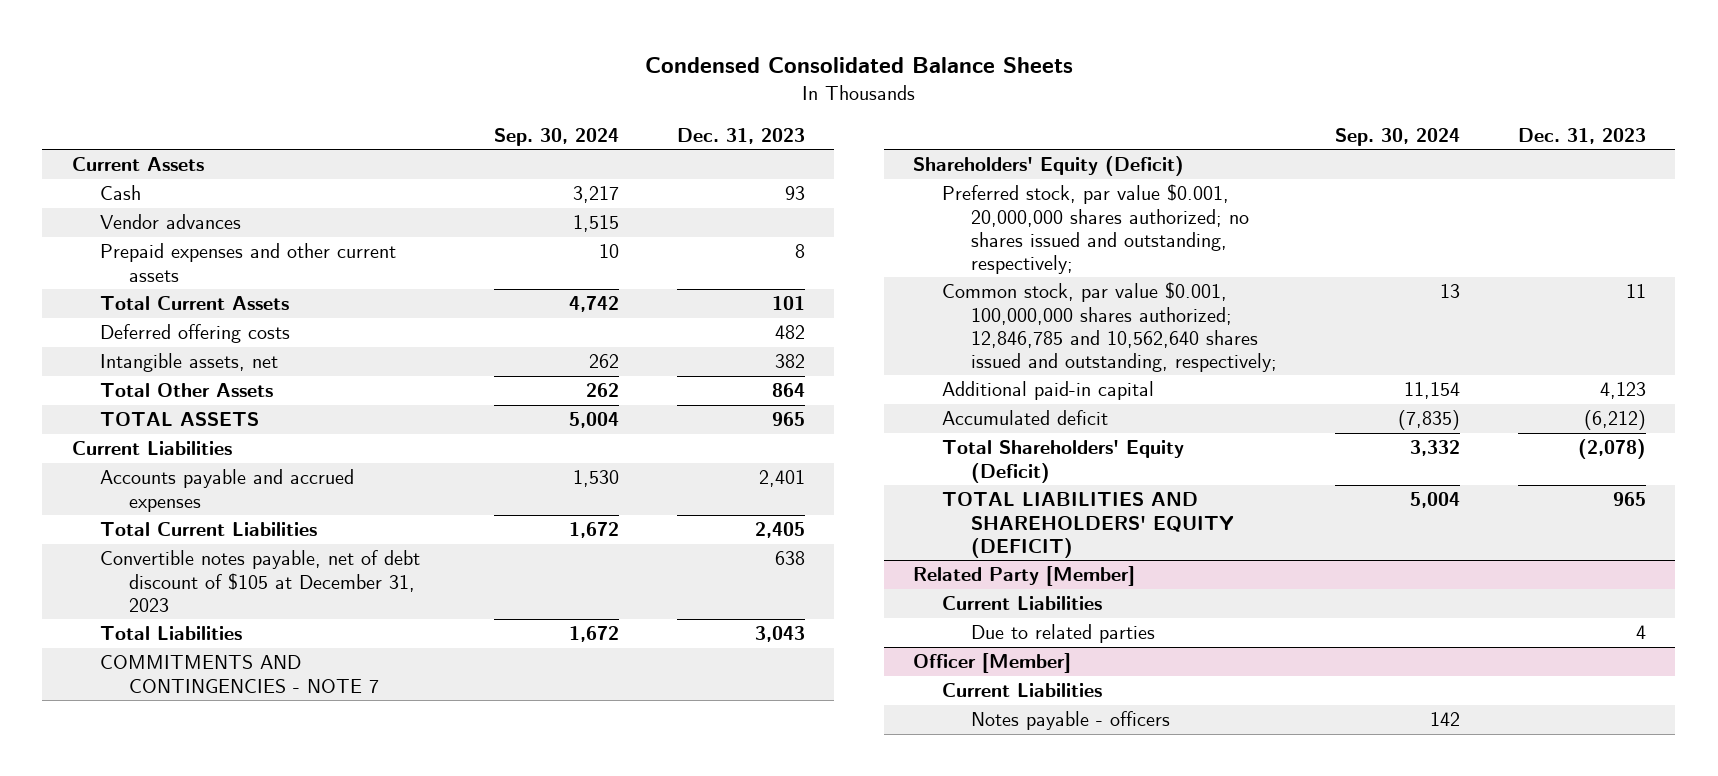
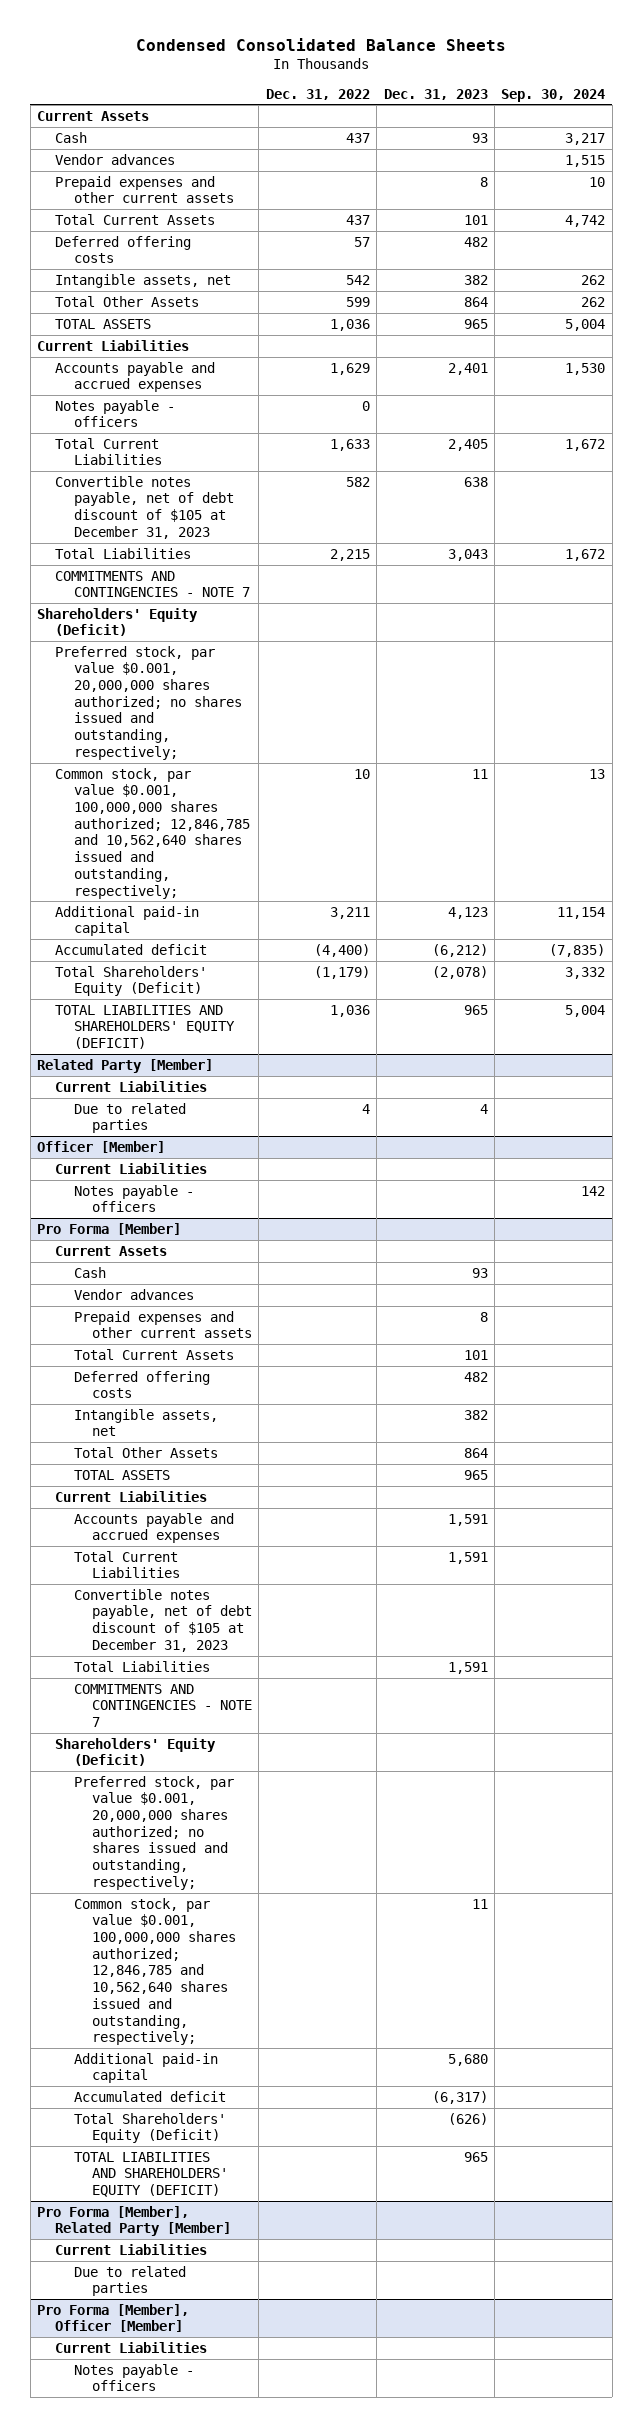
none -> [265,88,370,100] Dec. 31, 2022
none -> [55,399,176,428] Notes payable - officers
none -> [37,1222,182,1235] Pro Forma [Member]
none -> [55,1245,168,1256] Current Assets
none -> [73,1266,106,1278] Cash
none -> [73,1288,194,1300] Vendor advances
none -> [73,1310,252,1339] Prepaid expenses and other current assets
none -> [73,1348,234,1360] Total Current Assets
none -> [73,1370,210,1399] Deferred offering costs
none -> [73,1408,218,1437] Intangible assets, net
none -> [73,1446,218,1458] Total Other Assets
none -> [73,1469,170,1480] TOTAL ASSETS
none -> [55,1490,208,1502] Current Liabilities
none -> [73,1512,234,1544] Accounts payable and accrued expenses
none -> [73,1550,180,1579] Total Current Liabilities
none -> [73,1588,252,1652] Convertible notes payable, net of debt discount of $105 at December 31, 2023
none -> [73,1660,210,1672] Total Liabilities
none -> [73,1683,252,1728] COMMITMENTS AND CONTINGENCIES - NOTE 7
none -> [55,1737,217,1767] Shareholders' Equity (Deficit)
none -> [73,1775,234,1890] Preferred stock, par value $0.001, 20,000,000 shares authorized; no shares issued and outstanding, respectively;
none -> [73,1897,236,2046] Common stock, par value $0.001, 100,000,000 shares authorized; 12,846,785 and 10,562,640 shares issued and outstanding, respectively;
none -> [73,2052,218,2084] Additional paid-in capital
none -> [73,2090,226,2102] Accumulated deficit
none -> [73,2112,226,2144] Total Shareholders' Equity (Deficit)
none -> [73,2151,228,2198] TOTAL LIABILITIES AND SHAREHOLDERS' EQUITY (DEFICIT)
none -> [37,2205,232,2237] Pro Forma [Member], Related Party [Member]
none -> [55,2243,208,2255] Current Liabilities
none -> [73,2265,186,2297] Due to related parties
none -> [37,2303,190,2333] Pro Forma [Member], Officer [Member]
none -> [55,2341,208,2353] Current Liabilities
none -> [73,2363,194,2392] Notes payable - officers

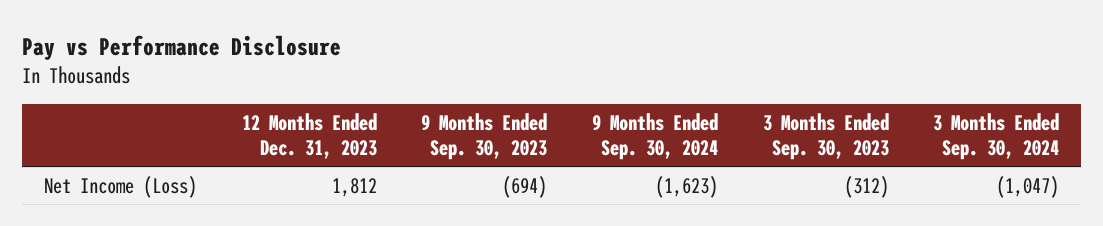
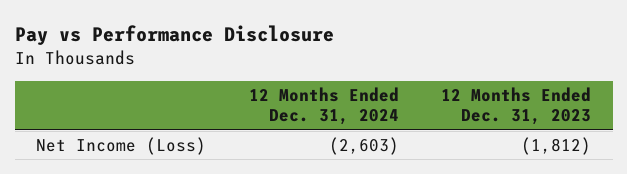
[421,112,548,161] 9 Months Ended Sep. 30, 2023 -> none
[592,112,719,161] 9 Months Ended Sep. 30, 2024 -> none
[762,112,889,161] 3 Months Ended Sep. 30, 2023 -> none
[933,112,1060,161] 3 Months Ended Sep. 30, 2024 -> none
none -> [248,87,399,126] 12 Months Ended Dec. 31, 2024
[331,177,377,197] 1,812 -> [521,137,592,156] (1,812)

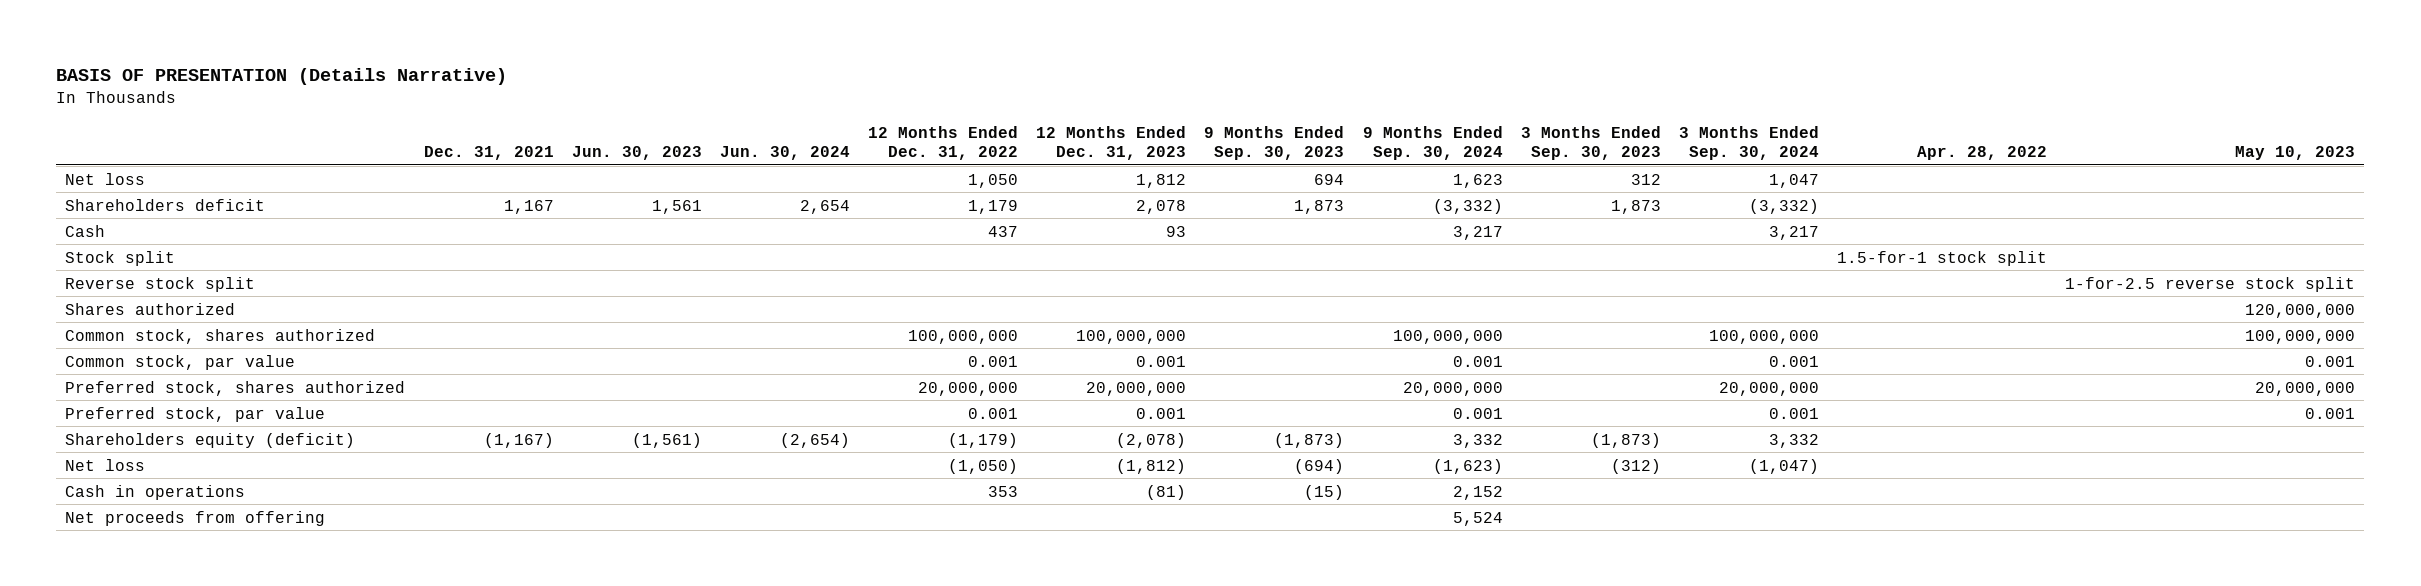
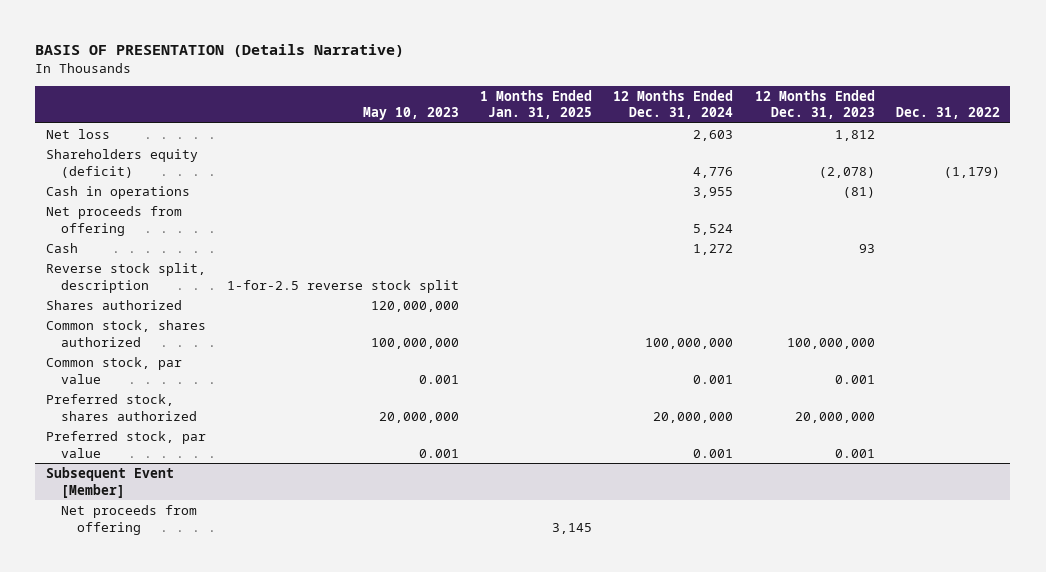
[423,145,554,160] Dec. 31, 2021 -> none
[571,145,702,160] Jun. 30, 2023 -> none
[719,145,850,160] Jun. 30, 2024 -> none
[868,126,1019,160] 12 Months Ended Dec. 31, 2022 -> none
[1204,126,1345,160] 9 Months Ended Sep. 30, 2023 -> none
[1362,126,1503,160] 9 Months Ended Sep. 30, 2024 -> none
[1520,126,1661,160] 3 Months Ended Sep. 30, 2023 -> none
[1679,126,1820,160] 3 Months Ended Sep. 30, 2024 -> none
[1917,145,2048,160] Apr. 28, 2022 -> none
none -> [480,89,593,120] 1 Months Ended Jan. 31, 2025
none -> [613,89,734,120] 12 Months Ended Dec. 31, 2024
none -> [895,107,1000,120] Dec. 31, 2022
[65,198,266,211] Shareholders deficit -> none
[65,432,356,448] Shareholders equity (deficit) -> [45,148,198,178] Shareholders equity (deficit)
[65,484,246,500] Cash in operations -> [45,185,190,199] Cash in operations
none -> [45,205,182,236] Net proceeds from offering
[65,250,176,266] Stock split -> none
[65,276,256,292] Reverse stock split -> [45,262,206,293] Reverse stock split, description
[65,458,146,471] Net loss -> none
none -> [45,466,174,498] Subsequent Event [Member]

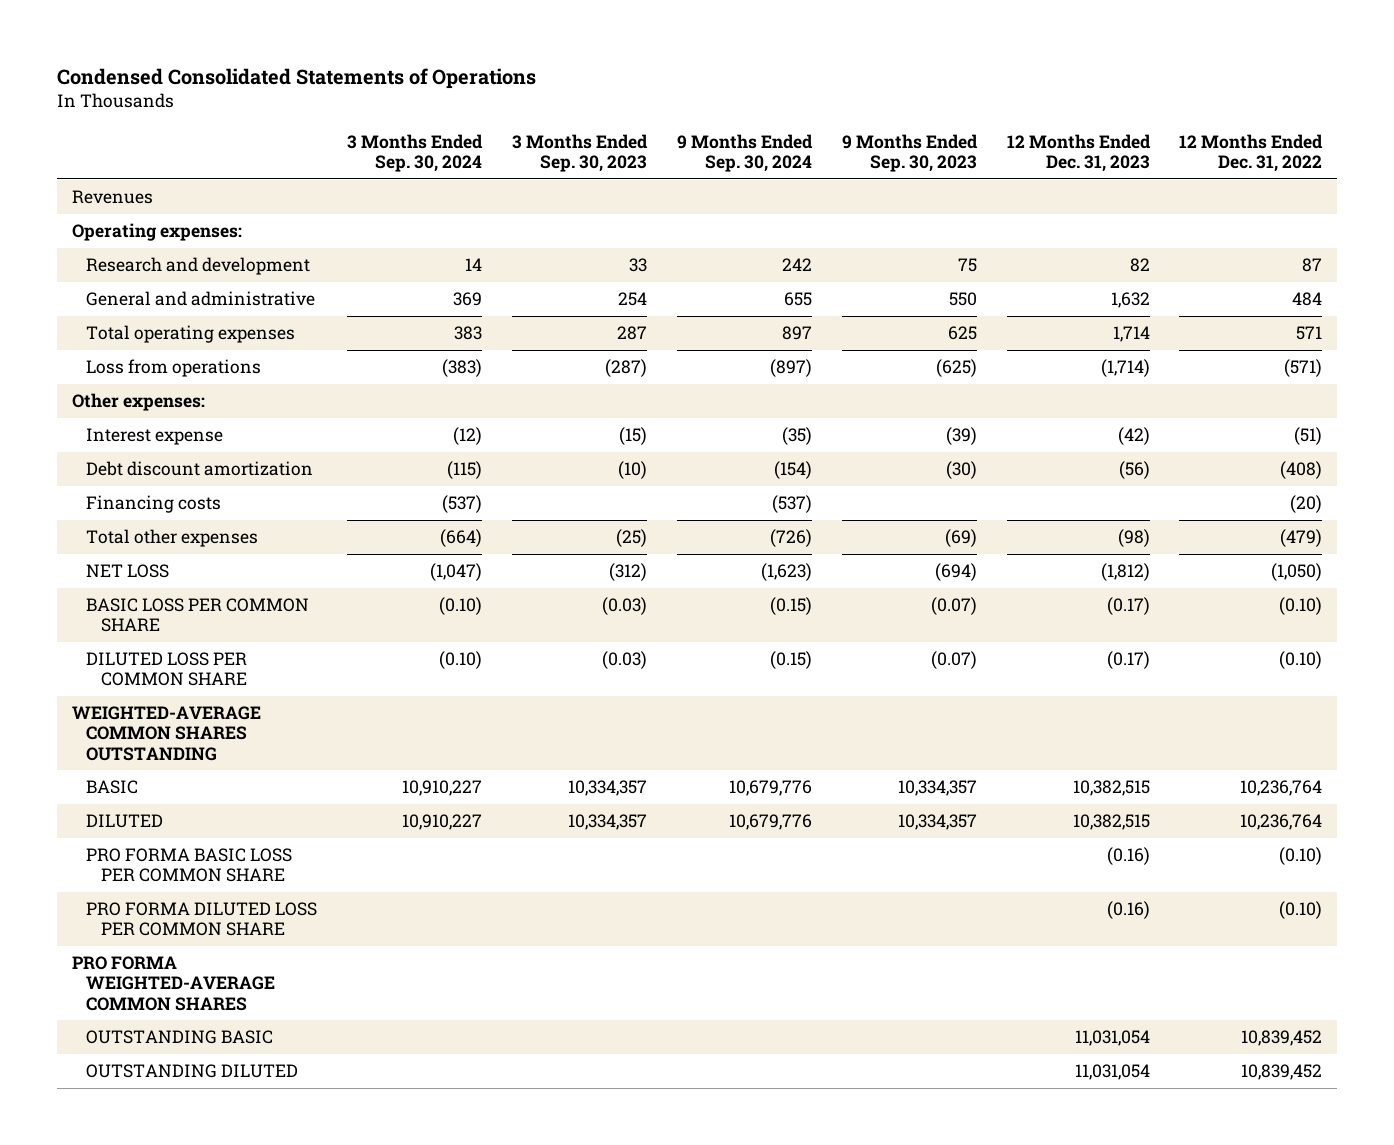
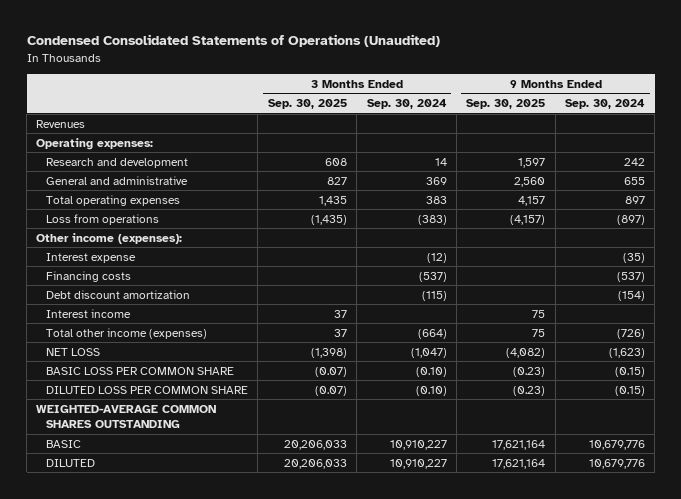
[56,67,536,89] Condensed Consolidated Statements of Operations -> [26,34,440,48] Condensed Consolidated Statements of Operations (Unaudited)
[511,133,648,172] 3 Months Ended Sep. 30, 2023 -> none
[841,133,978,172] 9 Months Ended Sep. 30, 2023 -> none
[1006,133,1151,172] 12 Months Ended Dec. 31, 2023 -> none
[1179,133,1324,172] 12 Months Ended Dec. 31, 2022 -> none
none -> [267,98,347,109] Sep. 30, 2025
none -> [466,98,546,109] Sep. 30, 2025
[71,393,205,412] Other expenses: -> [36,232,183,244] Other income (expenses):
[86,461,314,477] Debt discount amortization -> [46,289,191,299] Debt discount amortization
none -> [46,308,132,318] Interest income
[86,529,259,548] Total other expenses -> [46,327,208,339] Total other income (expenses)
[86,848,293,883] PRO FORMA BASIC LOSS PER COMMON SHARE -> none
[86,902,318,937] PRO FORMA DILUTED LOSS PER COMMON SHARE -> none
[71,956,276,1011] PRO FORMA WEIGHTED-AVERAGE COMMON SHARES -> none
[86,1030,274,1045] OUTSTANDING BASIC -> none
[86,1064,299,1079] OUTSTANDING DILUTED -> none

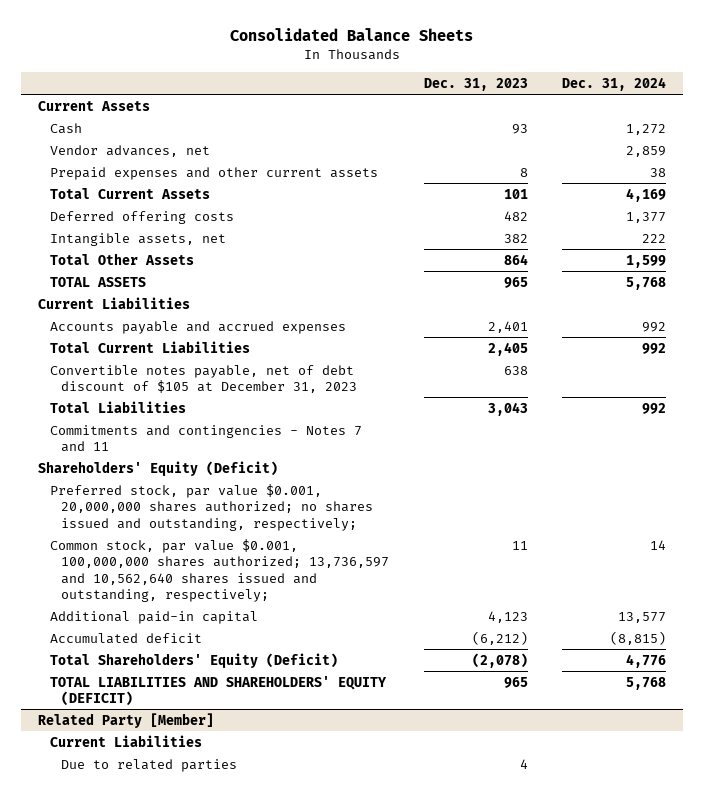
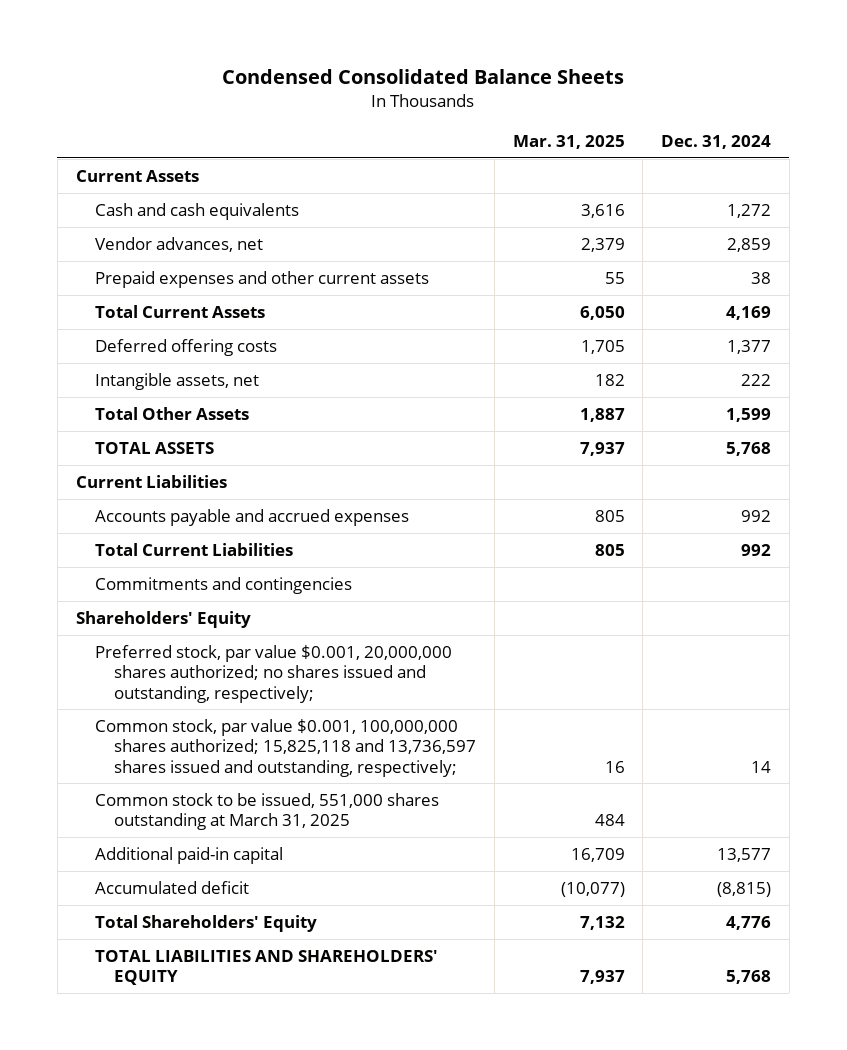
[230,28,474,42] Consolidated Balance Sheets -> [222,68,625,84] Condensed Consolidated Balance Sheets
[423,77,528,91] Dec. 31, 2023 -> none
none -> [512,134,625,149] Mar. 31, 2025
[49,122,82,134] Cash -> [94,202,299,220] Cash and cash equivalents
[49,364,358,394] Convertible notes payable, net of debt discount of $105 at December 31, 2023 -> none
[49,400,186,413] Total Liabilities -> none
[49,424,362,453] Commitments and contingencies - Notes 7 and 11 -> [94,576,352,594] Commitments and contingencies
[38,460,279,476] Shareholders' Equity (Deficit) -> [75,610,251,628] Shareholders' Equity
[49,538,390,603] Common stock, par value $0.001, 100,000,000 shares authorized; 13,736,597 and 10,562,640 shares issued and outstanding, respectively; -> [94,718,477,777] Common stock, par value $0.001, 100,000,000 shares authorized; 15,825,118 and 13,736,597 shares issued and outstanding, respectively;
none -> [94,792,439,831] Common stock to be issued, 551,000 shares outstanding at March 31, 2025
[38,712,215,728] Related Party [Member] -> none
[49,734,202,747] Current Liabilities -> none
[61,758,238,772] Due to related parties -> none
[49,652,338,668] Total Shareholders' Equity (Deficit) -> [94,914,317,932] Total Shareholders' Equity
[49,675,387,707] TOTAL LIABILITIES AND SHAREHOLDERS' EQUITY (DEFICIT) -> [94,949,438,986] TOTAL LIABILITIES AND SHAREHOLDERS' EQUITY

